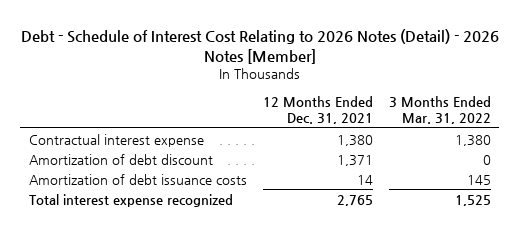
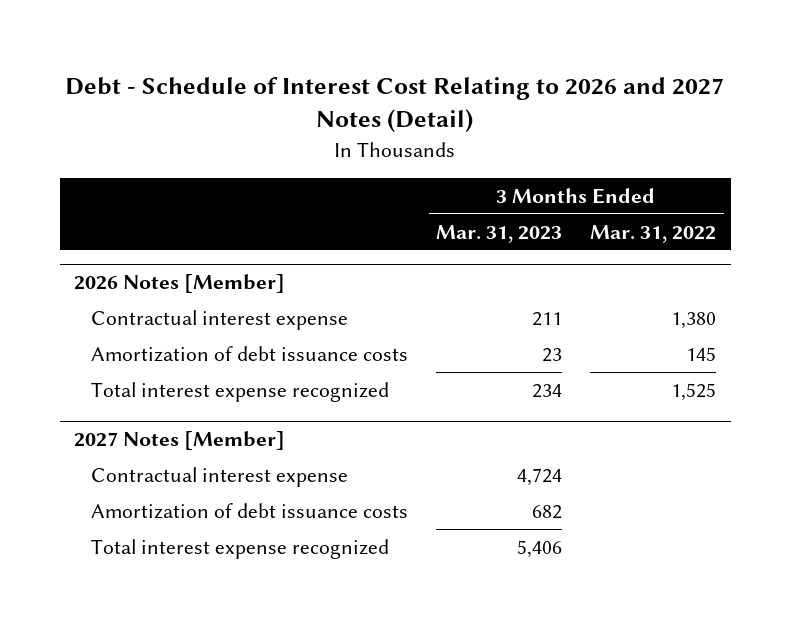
[20,28,499,64] Debt - Schedule of Interest Cost Relating to 2026 Notes (Detail) - 2026 Notes [Member] -> [65,76,725,134] Debt - Schedule of Interest Cost Relating to 2026 and 2027 Notes (Detail)
[262,96,373,125] 12 Months Ended Dec. 31, 2021 -> none
none -> [436,224,563,243] Mar. 31, 2023
none -> [74,274,286,294] 2026 Notes [Member]
[28,153,213,165] Amortization of debt discount -> none
none -> [74,431,286,451] 2027 Notes [Member]
none -> [91,466,349,487] Contractual interest expense
none -> [91,502,409,519] Amortization of debt issuance costs
none -> [91,538,390,559] Total interest expense recognized

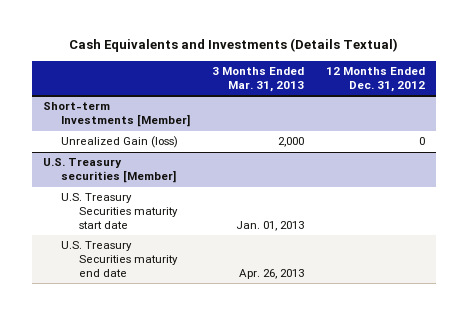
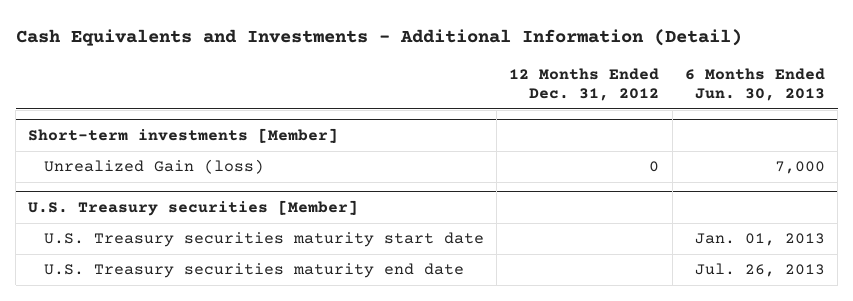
[68,38,398,53] Cash Equivalents and Investments (Details Textual) -> [15,28,742,46] Cash Equivalents and Investments - Additional Information (Detail)
[211,67,304,93] 3 Months Ended Mar. 31, 2013 -> none
none -> [684,67,825,102] 6 Months Ended Jun. 30, 2013
[42,102,190,128] Short-term Investments [Member] -> [28,128,339,144] Short-term investments [Member]
[60,193,178,230] U.S. Treasury Securities maturity start date -> [43,232,484,248] U.S. Treasury securities maturity start date
[60,241,178,278] U.S. Treasury Securities maturity end date -> [43,263,464,279] U.S. Treasury securities maturity end date

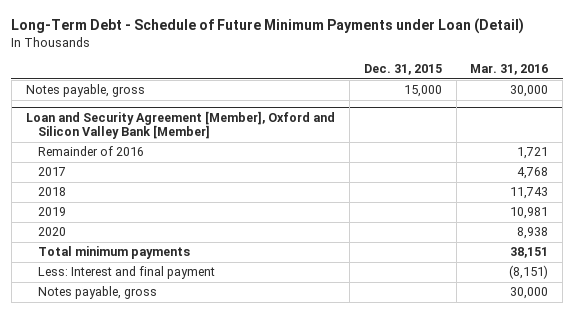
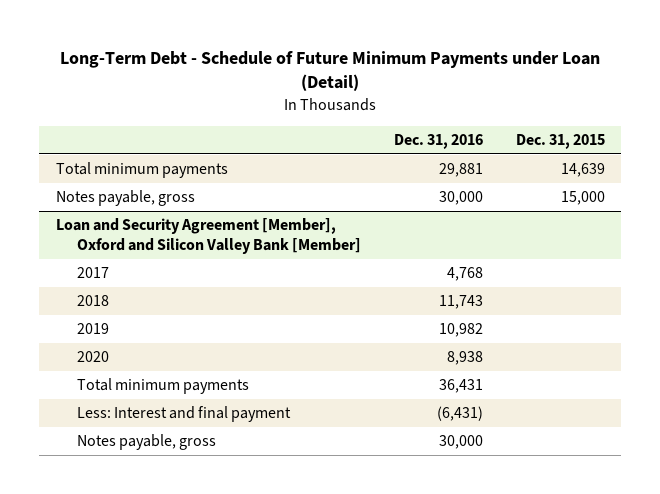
[470,64,549,76] Mar. 31, 2016 -> none
none -> [393,133,483,149] Dec. 31, 2016
none -> [55,162,228,179] Total minimum payments
[38,146,145,157] Remainder of 2016 -> none

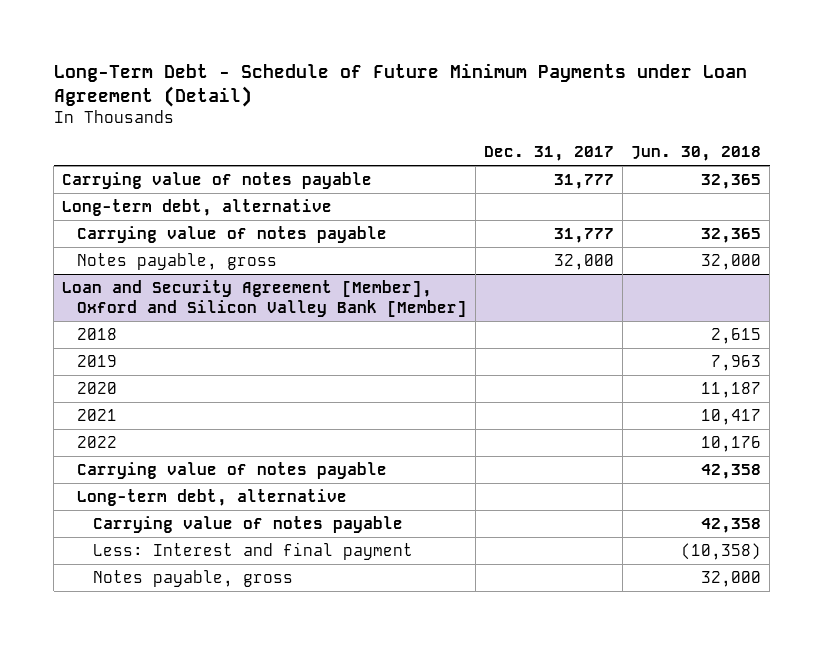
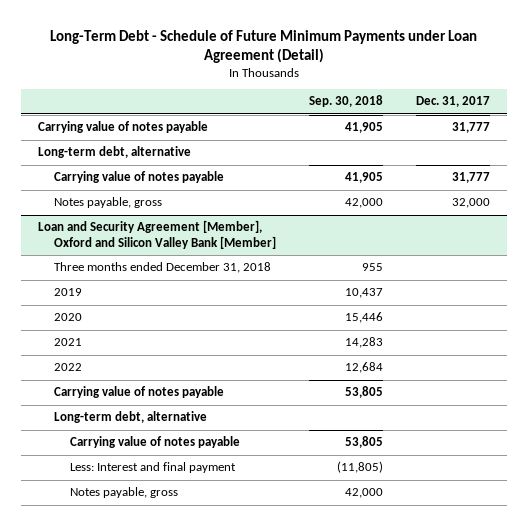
[631,146,762,162] Jun. 30, 2018 -> none
none -> [308,95,383,108] Sep. 30, 2018
[77,327,118,340] 2018 -> [53,262,271,274] Three months ended December 31, 2018

